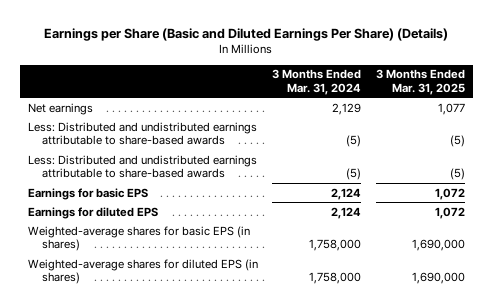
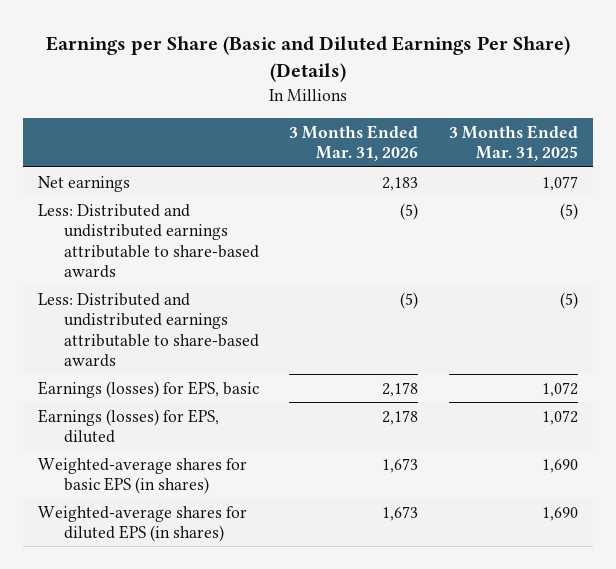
[272,69,362,95] 3 Months Ended Mar. 31, 2024 -> none
none -> [289,124,419,162] 3 Months Ended Mar. 31, 2026
[27,187,148,200] Earnings for basic EPS -> [38,380,260,398] Earnings (losses) for EPS, basic
[27,206,158,219] Earnings for diluted EPS -> [38,408,220,444] Earnings (losses) for EPS, diluted
[412,239,466,252] 1,690,000 -> [541,458,578,473] 1,690
[412,272,466,285] 1,690,000 -> [541,506,578,521] 1,690

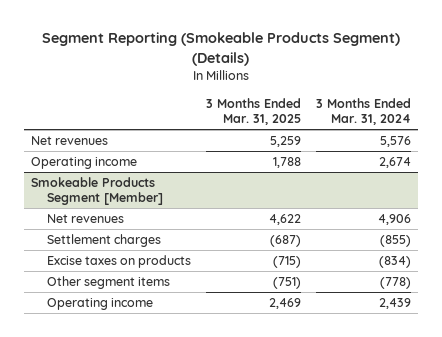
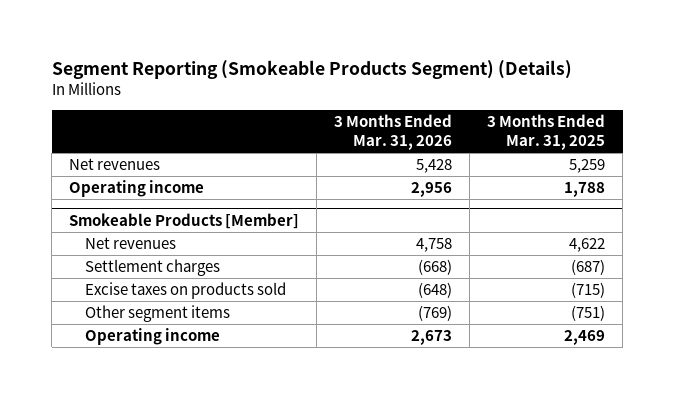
[315,97,411,126] 3 Months Ended Mar. 31, 2024 -> none
none -> [334,114,453,151] 3 Months Ended Mar. 31, 2026
[31,176,164,206] Smokeable Products Segment [Member] -> [69,212,300,229] Smokeable Products [Member]
[47,254,192,268] Excise taxes on products -> [84,281,286,299] Excise taxes on products sold

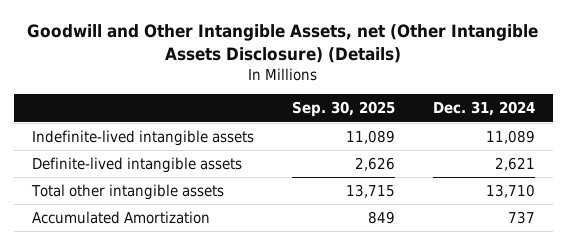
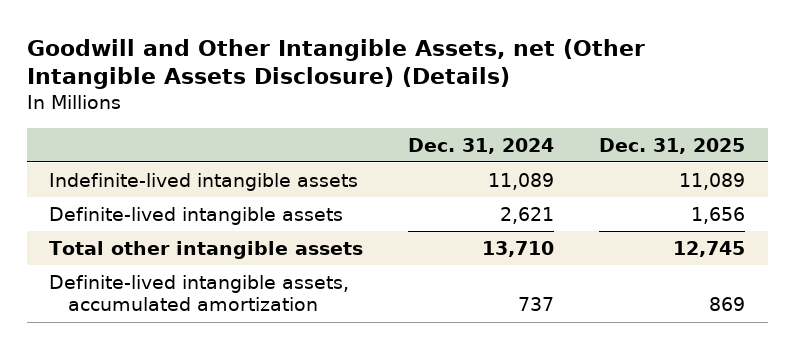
[291,101,395,118] Sep. 30, 2025 -> none
none -> [599,137,746,154] Dec. 31, 2025
[32,211,211,225] Accumulated Amortization -> [49,274,350,312] Definite-lived intangible assets, accumulated amortization

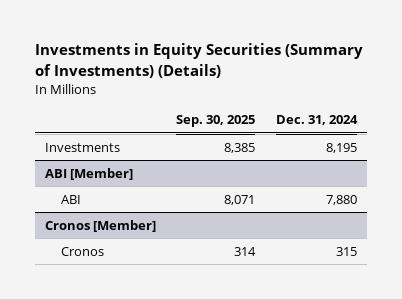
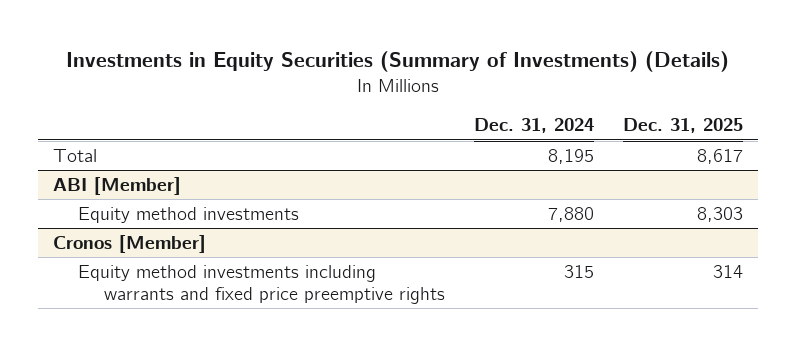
[176,115,256,128] Sep. 30, 2025 -> none
none -> [623,118,744,134] Dec. 31, 2025
[45,142,121,152] Investments -> [53,148,98,162] Total
[60,194,81,204] ABI -> [78,206,300,223] Equity method investments
[60,246,104,256] Cronos -> [78,264,445,305] Equity method investments including warrants and fixed price preemptive rights

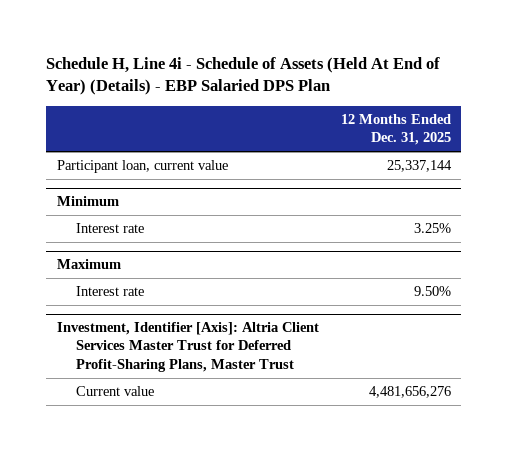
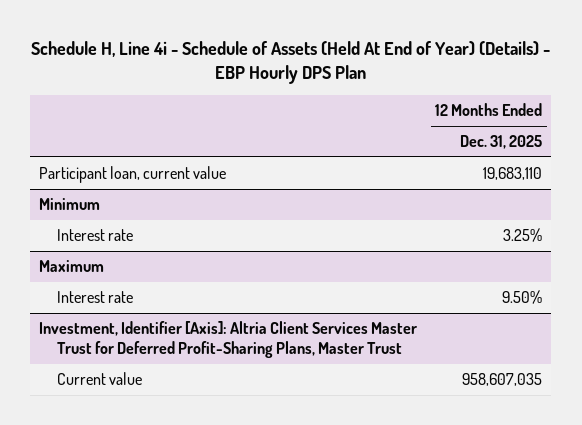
[46,56,441,96] Schedule H, Line 4i - Schedule of Assets (Held At End of Year) (Details) - EBP Salaried DPS Plan -> [30,40,550,85] Schedule H, Line 4i - Schedule of Assets (Held At End of Year) (Details) - EBP Hourly DPS Plan
[386,160,452,173] 25,337,144 -> [483,167,543,181] 19,683,110
[368,386,451,399] 4,481,656,276 -> [462,373,543,387] 958,607,035

